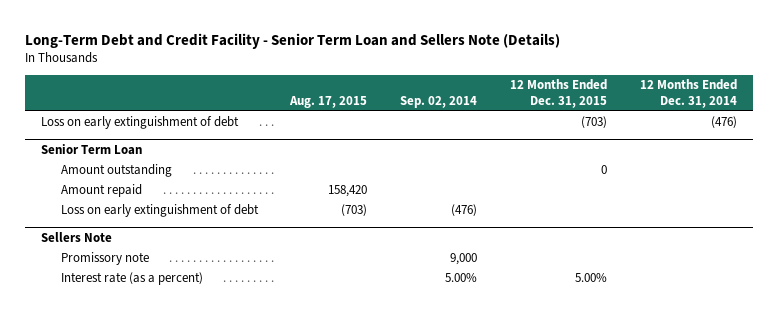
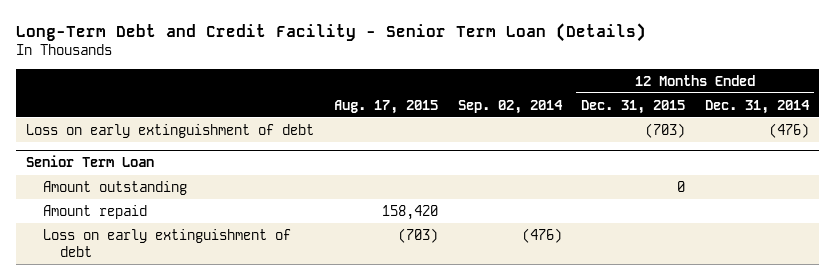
[24,32,560,49] Long-Term Debt and Credit Facility - Senior Term Loan and Sellers Note (Details) -> [15,22,646,42] Long-Term Debt and Credit Facility - Senior Term Loan (Details)
[41,232,113,243] Sellers Note -> none
[60,252,149,266] Promissory note -> none
[60,272,203,286] Interest rate (as a percent) -> none

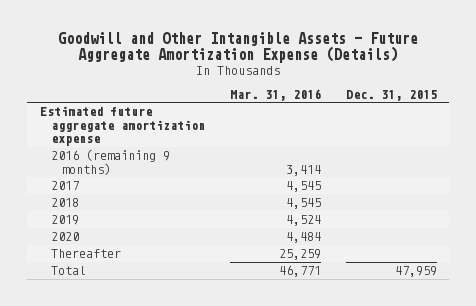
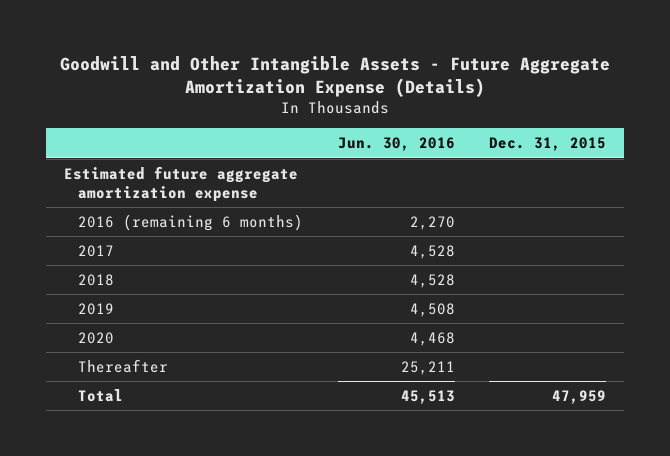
[229,88,321,101] Mar. 31, 2016 -> none
none -> [337,137,455,152] Jun. 30, 2016
[50,149,170,175] 2016 (remaining 9 months) -> [77,213,303,231] 2016 (remaining 6 months)

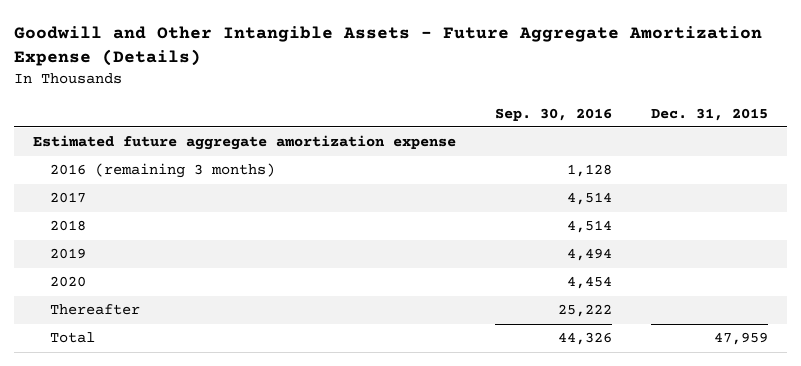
[337,137,455,152] Jun. 30, 2016 -> none
none -> [494,107,612,121] Sep. 30, 2016
[77,213,303,231] 2016 (remaining 6 months) -> [50,163,276,179] 2016 (remaining 3 months)

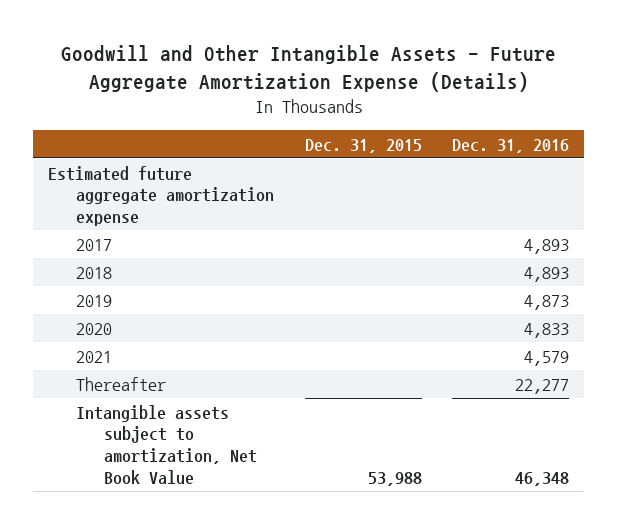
[494,107,612,121] Sep. 30, 2016 -> none
none -> [452,138,570,153] Dec. 31, 2016
[50,163,276,179] 2016 (remaining 3 months) -> none
none -> [76,350,113,363] 2021
[50,332,96,344] Total -> none
none -> [76,404,258,484] Intangible assets subject to amortization, Net Book Value

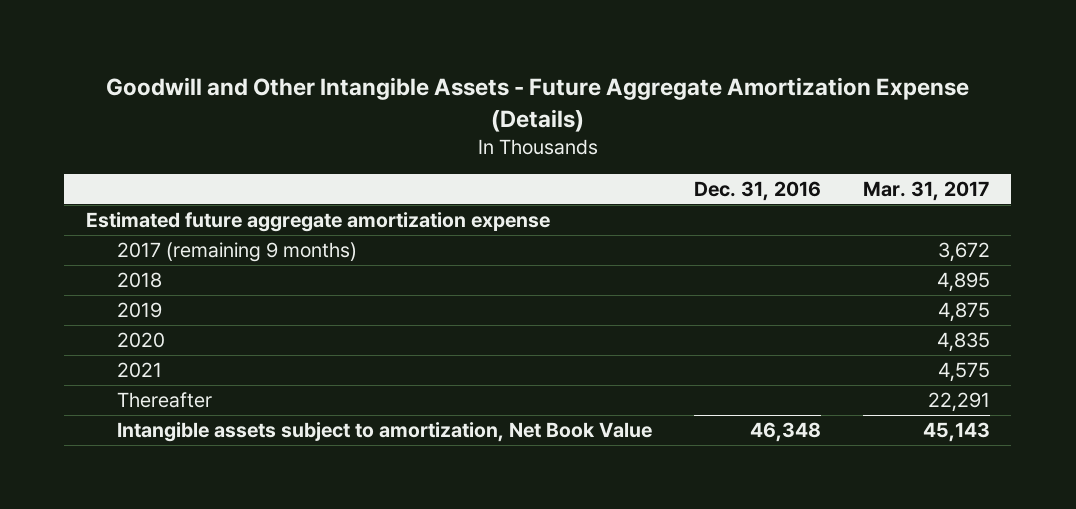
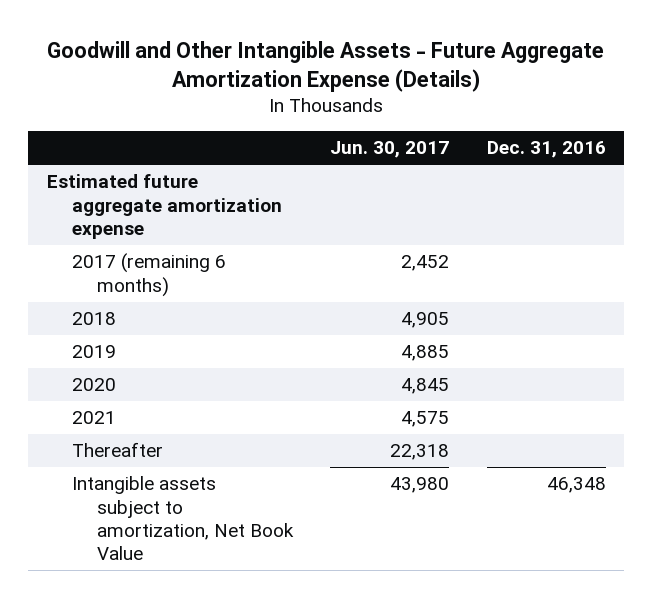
[863,180,991,201] Mar. 31, 2017 -> none
none -> [330,141,450,159] Jun. 30, 2017
[116,242,357,263] 2017 (remaining 9 months) -> [71,253,226,297] 2017 (remaining 6 months)

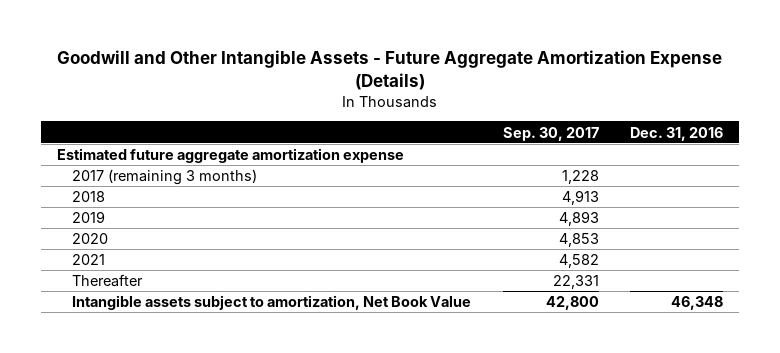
[330,141,450,159] Jun. 30, 2017 -> none
none -> [502,126,599,141] Sep. 30, 2017
[71,253,226,297] 2017 (remaining 6 months) -> [71,169,257,186] 2017 (remaining 3 months)

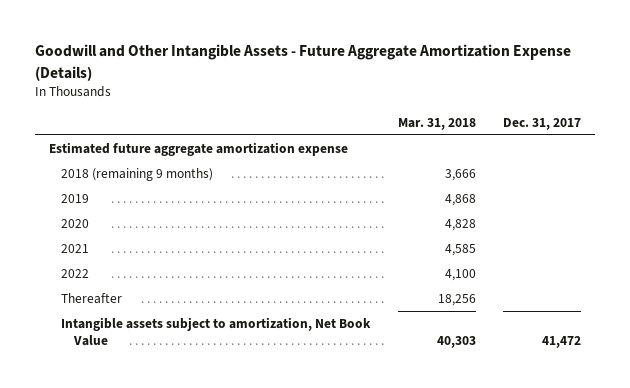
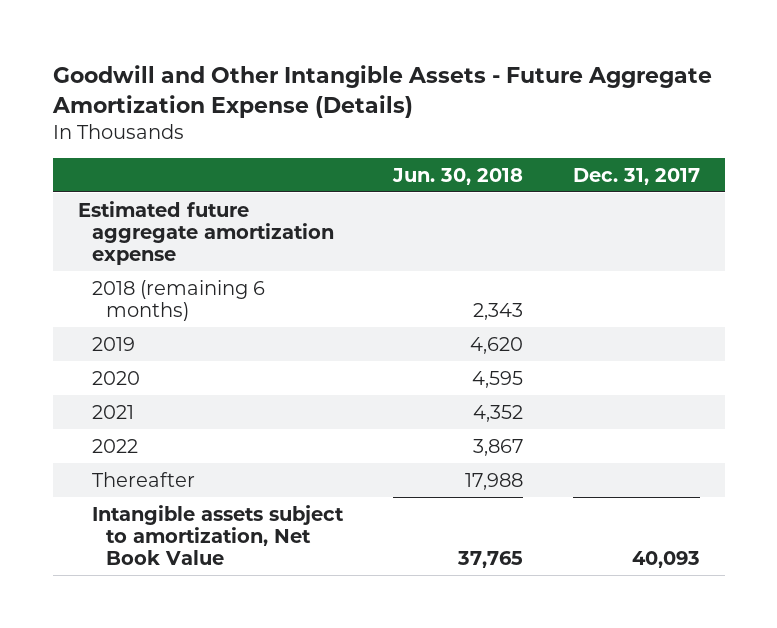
[397,117,476,130] Mar. 31, 2018 -> none
none -> [391,167,523,185] Jun. 30, 2018
[61,167,214,181] 2018 (remaining 9 months) -> [91,279,265,321] 2018 (remaining 6 months)
[541,336,581,349] 41,472 -> [631,551,700,569] 40,093

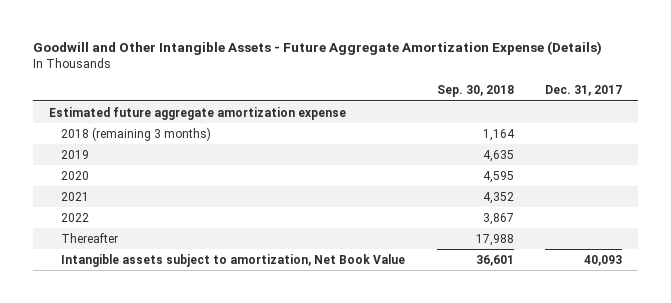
[391,167,523,185] Jun. 30, 2018 -> none
none -> [436,85,514,98] Sep. 30, 2018
[91,279,265,321] 2018 (remaining 6 months) -> [61,126,212,141] 2018 (remaining 3 months)

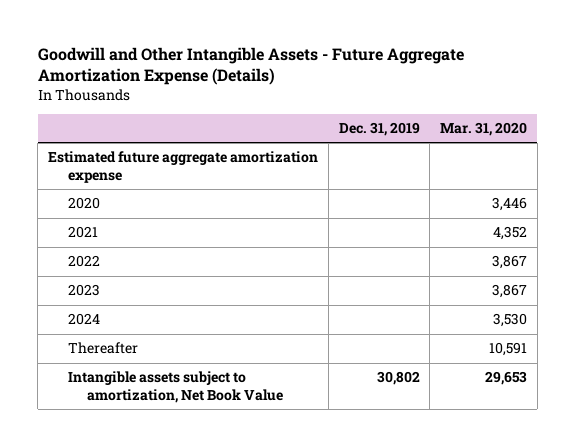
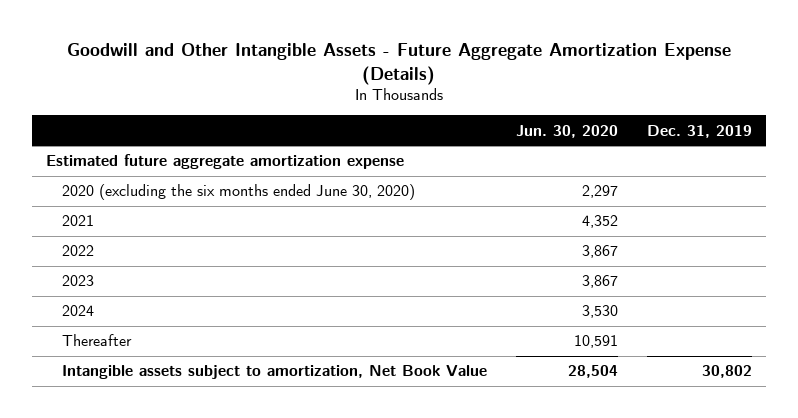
[440,121,528,136] Mar. 31, 2020 -> none
none -> [515,124,618,138] Jun. 30, 2020
[67,197,100,210] 2020 -> [62,184,416,201] 2020 (excluding the six months ended June 30, 2020)

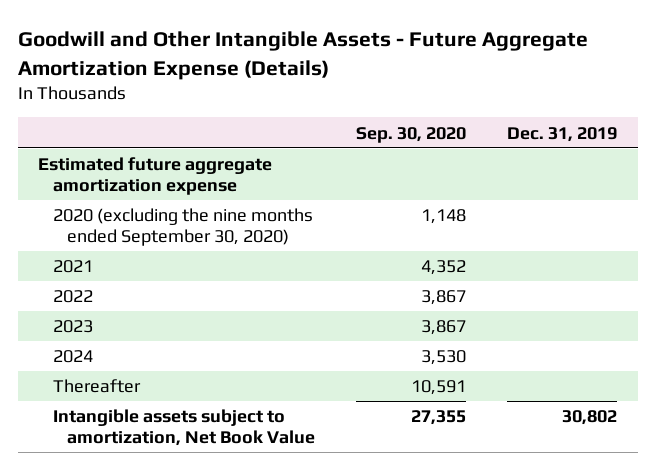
[515,124,618,138] Jun. 30, 2020 -> none
none -> [356,126,467,143] Sep. 30, 2020
[62,184,416,201] 2020 (excluding the six months ended June 30, 2020) -> [52,208,313,247] 2020 (excluding the nine months ended September 30, 2020)

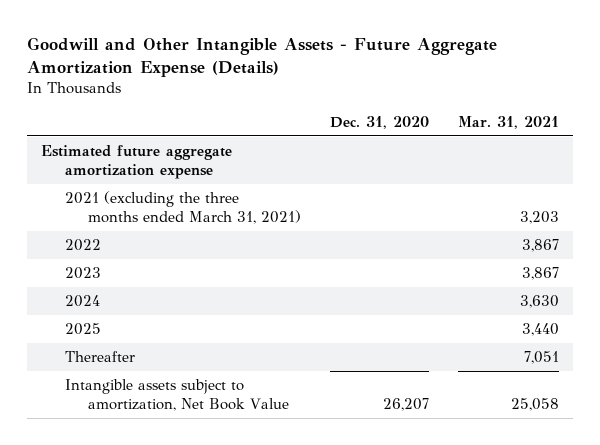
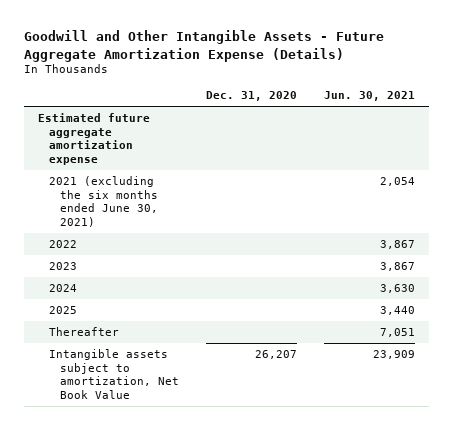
[457,116,559,130] Mar. 31, 2021 -> none
none -> [324,91,416,102] Jun. 30, 2021
[64,190,301,225] 2021 (excluding the three months ended March 31, 2021) -> [48,176,158,227] 2021 (excluding the six months ended June 30, 2021)

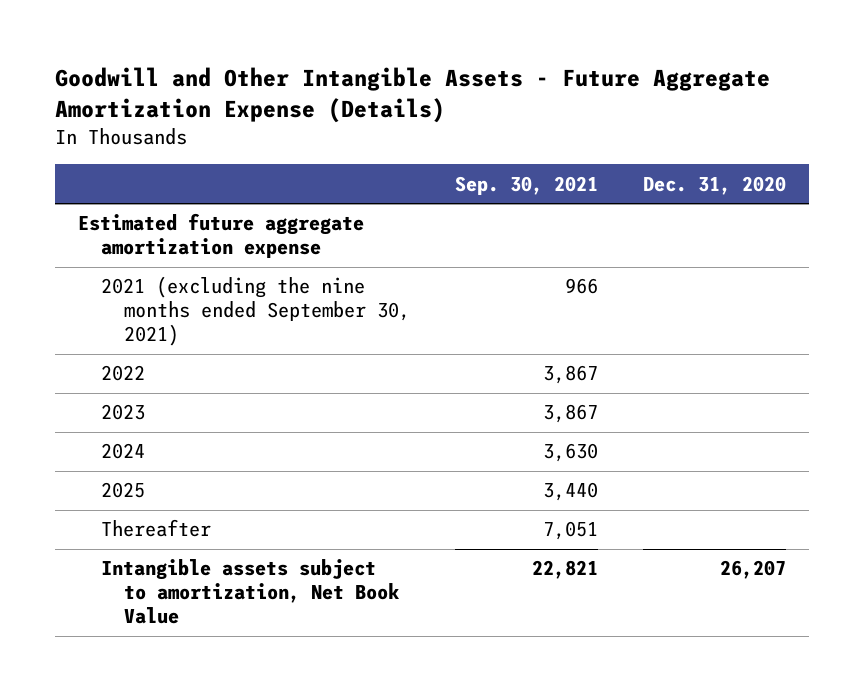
[324,91,416,102] Jun. 30, 2021 -> none
none -> [454,175,598,195] Sep. 30, 2021
[48,176,158,227] 2021 (excluding the six months ended June 30, 2021) -> [100,276,410,347] 2021 (excluding the nine months ended September 30, 2021)

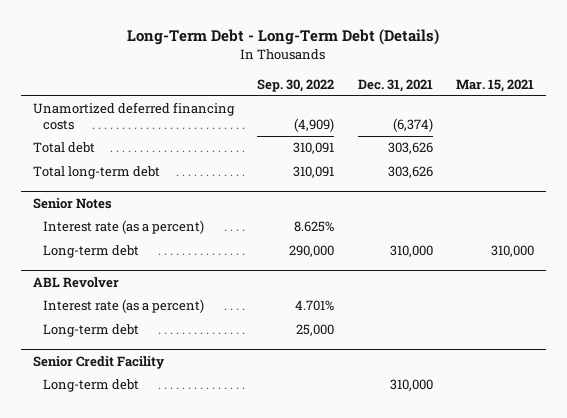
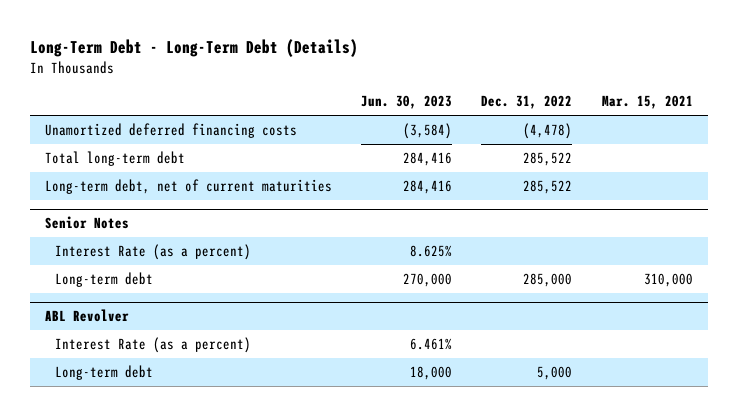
[257,78,335,92] Sep. 30, 2022 -> none
[357,78,433,92] Dec. 31, 2021 -> none
none -> [361,95,453,110] Jun. 30, 2023
none -> [481,95,573,110] Dec. 31, 2022
[32,142,95,154] Total debt -> none
none -> [44,179,332,195] Long-term debt, net of current maturities
[42,220,204,235] Interest rate (as a percent) -> [55,244,252,261] Interest Rate (as a percent)
[42,299,204,314] Interest rate (as a percent) -> [55,337,252,354] Interest Rate (as a percent)
[32,356,165,370] Senior Credit Facility -> none
[42,379,139,393] Long-term debt -> none

